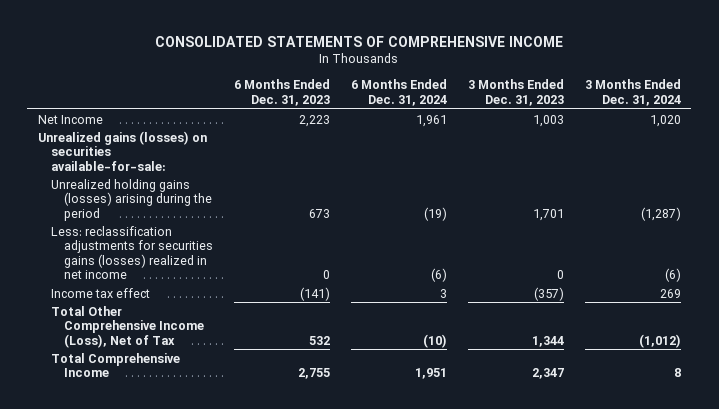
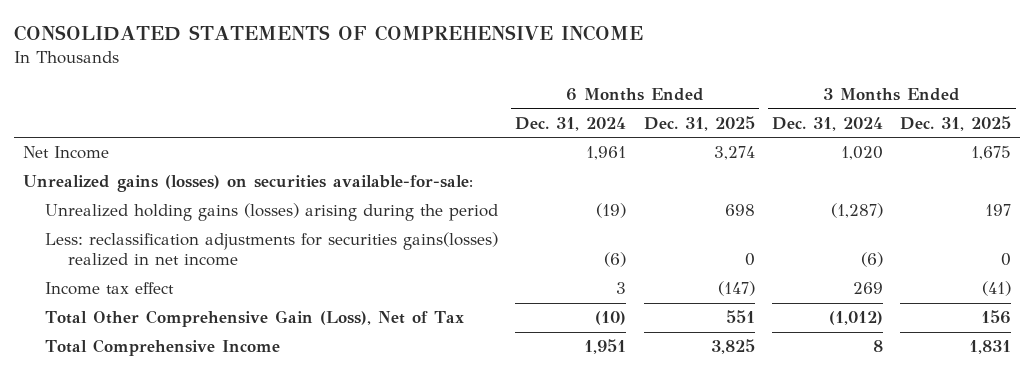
[233,79,330,106] 6 Months Ended Dec. 31, 2023 -> none
[467,79,564,106] 3 Months Ended Dec. 31, 2023 -> none
none -> [643,115,755,131] Dec. 31, 2025
none -> [900,115,1012,131] Dec. 31, 2025
[50,225,214,280] Less: reclassification adjustments for securities gains (losses) realized in net income -> [45,232,499,267] Less: reclassification adjustments for securities gains(losses) realized in net income
[50,305,205,348] Total Other Comprehensive Income (Loss), Net of Tax -> [45,310,465,328] Total Other Comprehensive Gain (Loss), Net of Tax

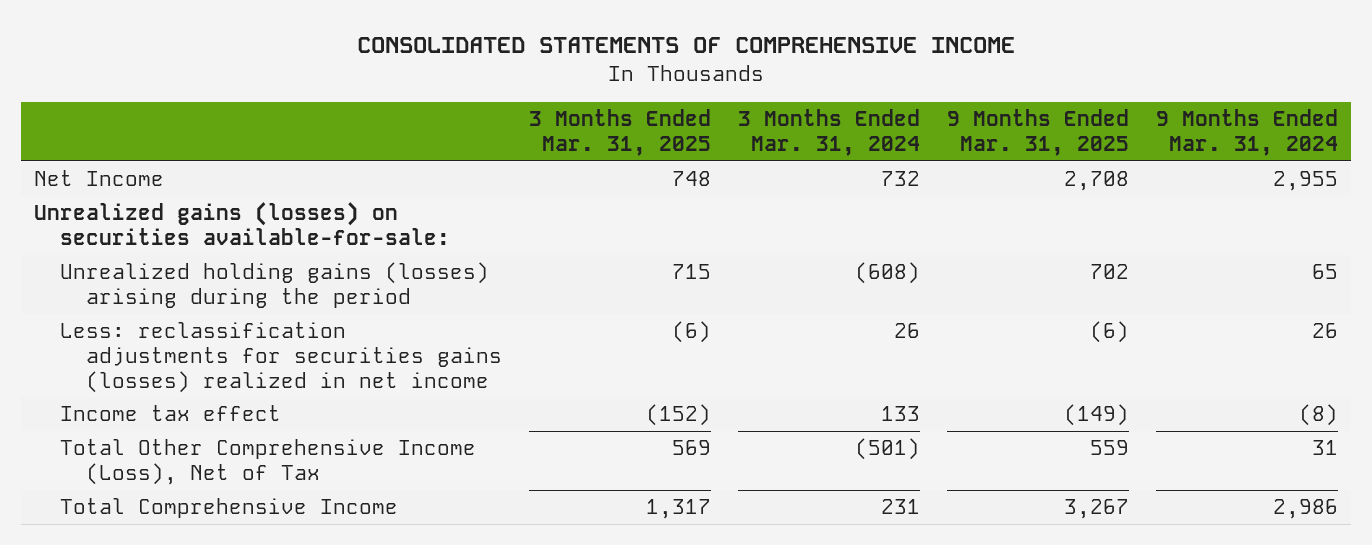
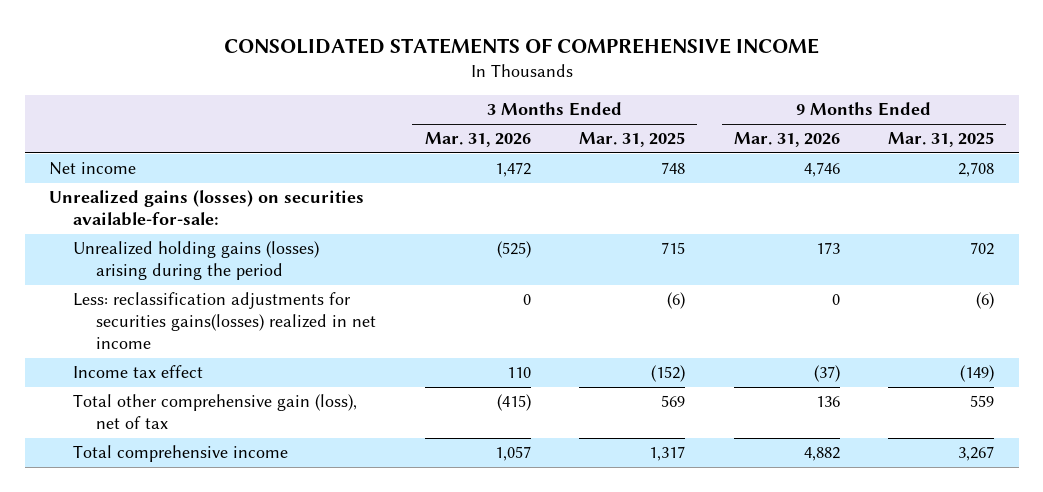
[737,109,920,156] 3 Months Ended Mar. 31, 2024 -> none
[1155,109,1338,156] 9 Months Ended Mar. 31, 2024 -> none
none -> [424,132,531,148] Mar. 31, 2026
none -> [733,132,840,148] Mar. 31, 2026
[34,170,165,187] Net Income -> [49,162,137,176] Net income
[59,322,502,393] Less: reclassification adjustments for securities gains (losses) realized in net income -> [72,292,377,350] Less: reclassification adjustments for securities gains(losses) realized in net income
[59,439,476,485] Total Other Comprehensive Income (Loss), Net of Tax -> [72,394,357,430] Total other comprehensive gain (loss), net of tax
[59,498,398,519] Total Comprehensive Income -> [72,445,288,463] Total comprehensive income

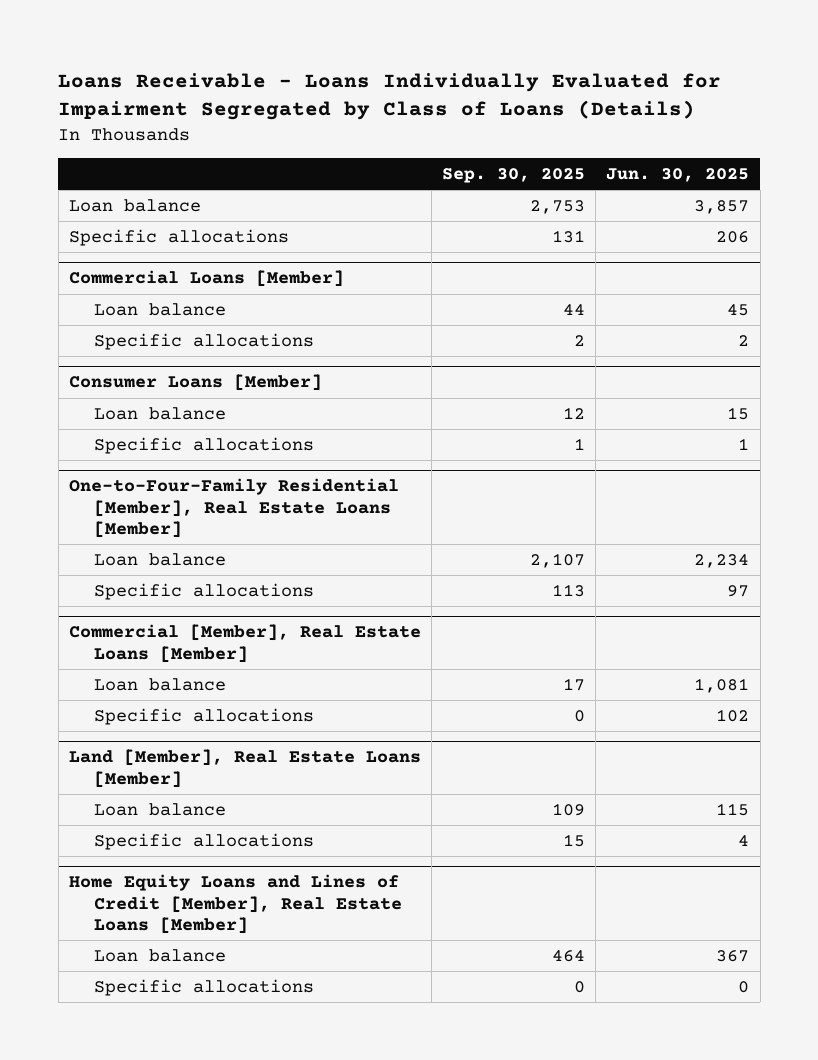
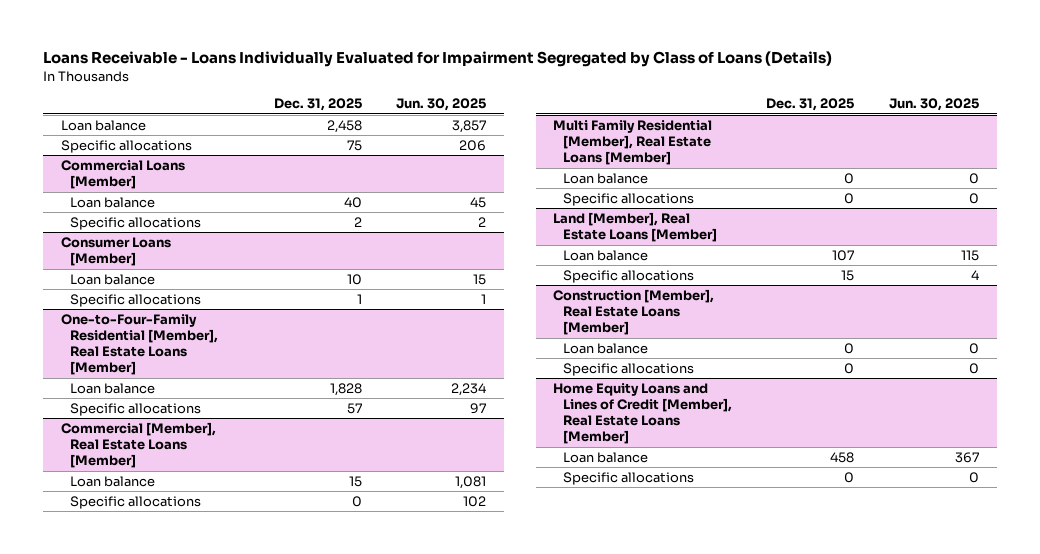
[442,167,586,183] Sep. 30, 2025 -> none
none -> [273,98,362,112] Dec. 31, 2025
none -> [553,119,713,166] Multi Family Residential [Member], Real Estate Loans [Member]
none -> [562,172,648,184] Loan balance
none -> [562,192,694,206] Specific allocations
none -> [553,288,715,336] Construction [Member], Real Estate Loans [Member]
none -> [562,342,648,354] Loan balance
none -> [562,362,694,376] Specific allocations

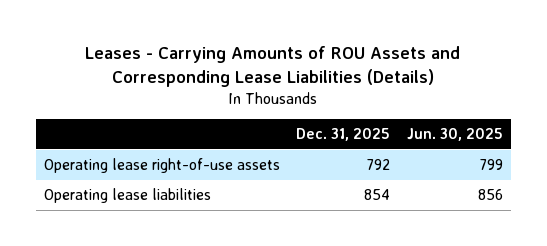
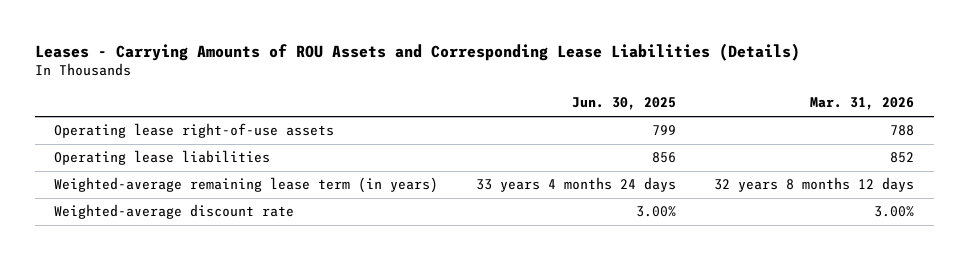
[296,128,391,142] Dec. 31, 2025 -> none
none -> [810,97,915,111] Mar. 31, 2026
none -> [54,177,439,194] Weighted-average remaining lease term (in years)
none -> [54,204,295,220] Weighted-average discount rate

